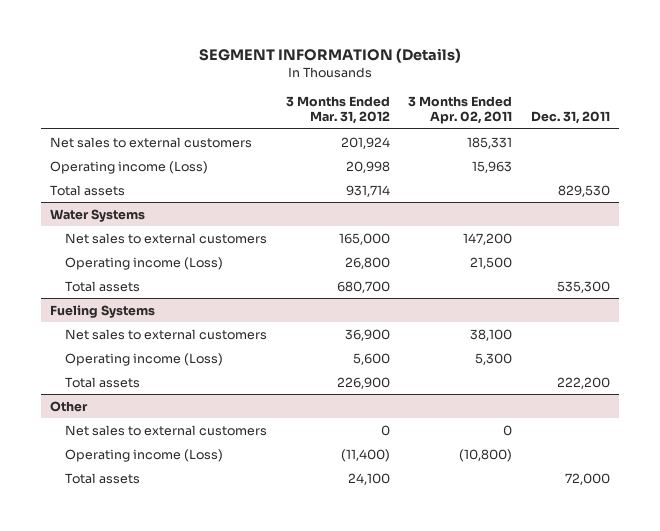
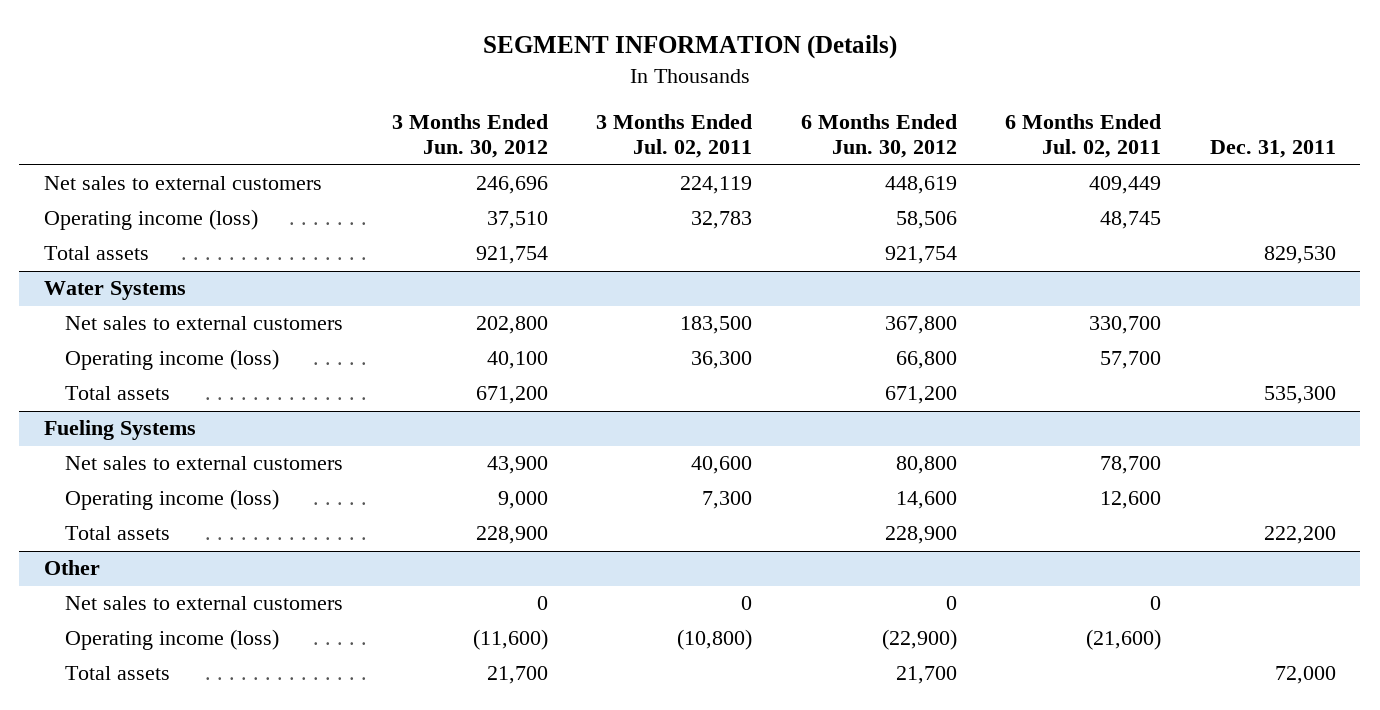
[285,96,390,125] 3 Months Ended Mar. 31, 2012 -> none
[408,96,513,125] 3 Months Ended Apr. 02, 2011 -> none
none -> [391,114,548,159] 3 Months Ended Jun. 30, 2012
none -> [596,114,753,159] 3 Months Ended Jul. 02, 2011
none -> [800,114,957,159] 6 Months Ended Jun. 30, 2012
none -> [1005,114,1162,159] 6 Months Ended Jul. 02, 2011
[50,160,209,174] Operating income (Loss) -> [43,209,258,231] Operating income (loss)
[65,256,224,270] Operating income (Loss) -> [64,349,279,371] Operating income (loss)
[65,352,224,366] Operating income (Loss) -> [64,489,279,511] Operating income (loss)
[65,448,224,462] Operating income (Loss) -> [64,629,279,651] Operating income (loss)

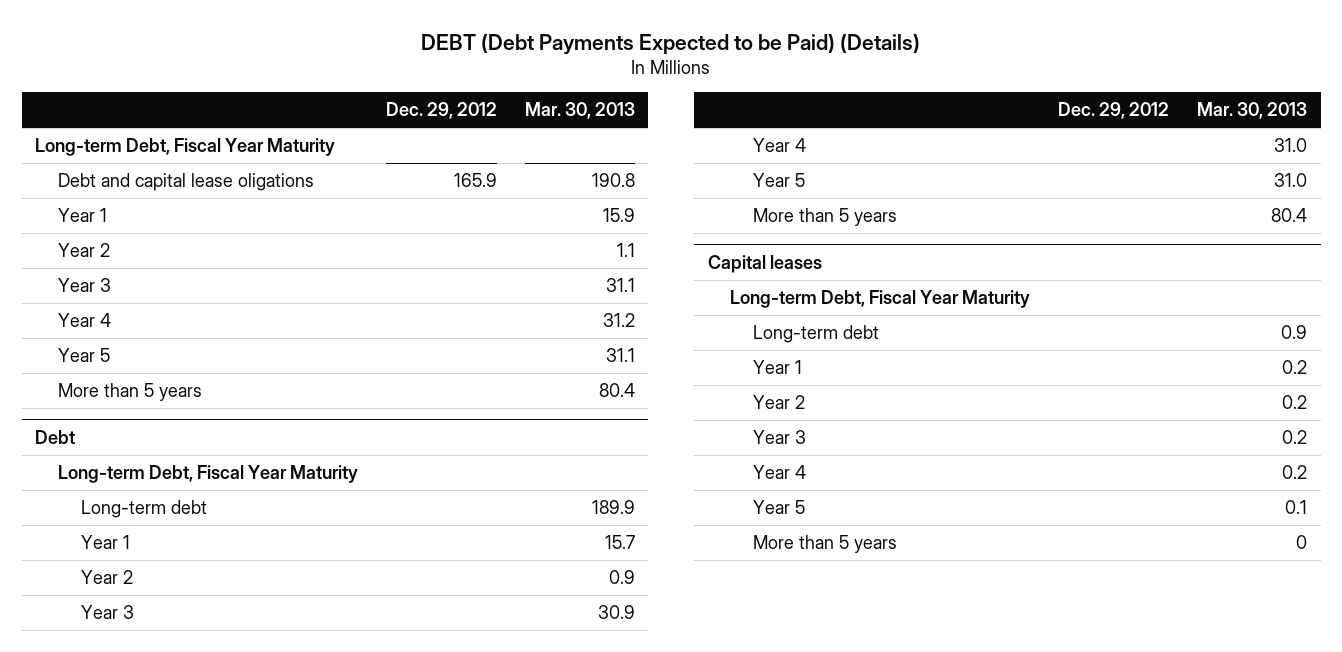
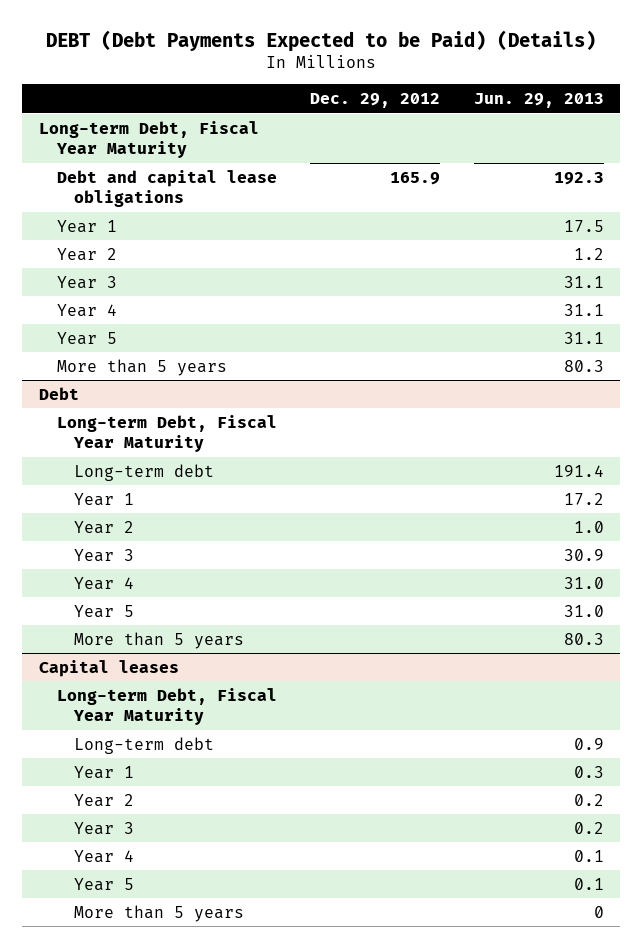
[524,102,635,120] Mar. 30, 2013 -> none
none -> [473,93,604,109] Jun. 29, 2013
[58,173,315,192] Debt and capital lease oligations -> [56,169,277,208] Debt and capital lease obligations

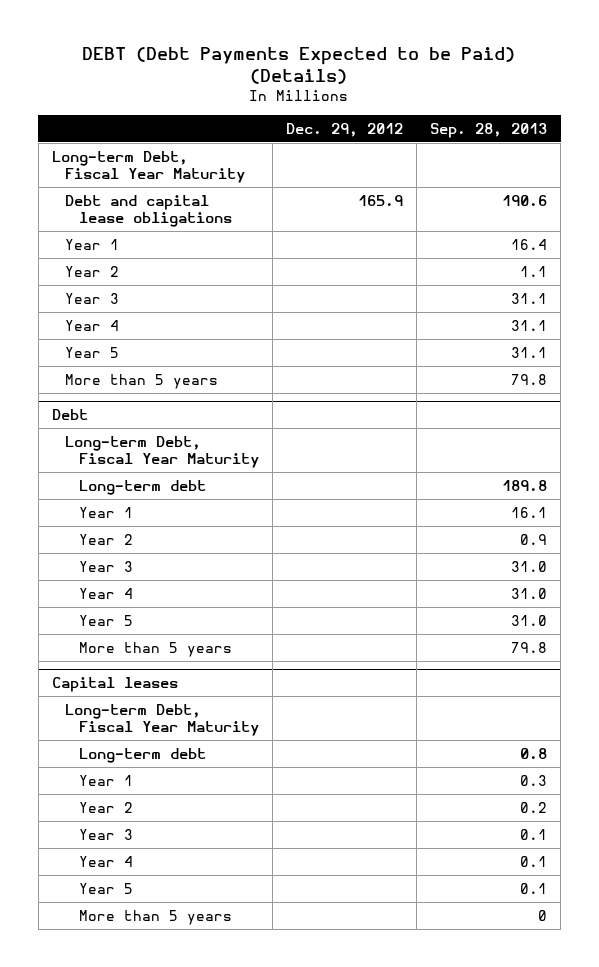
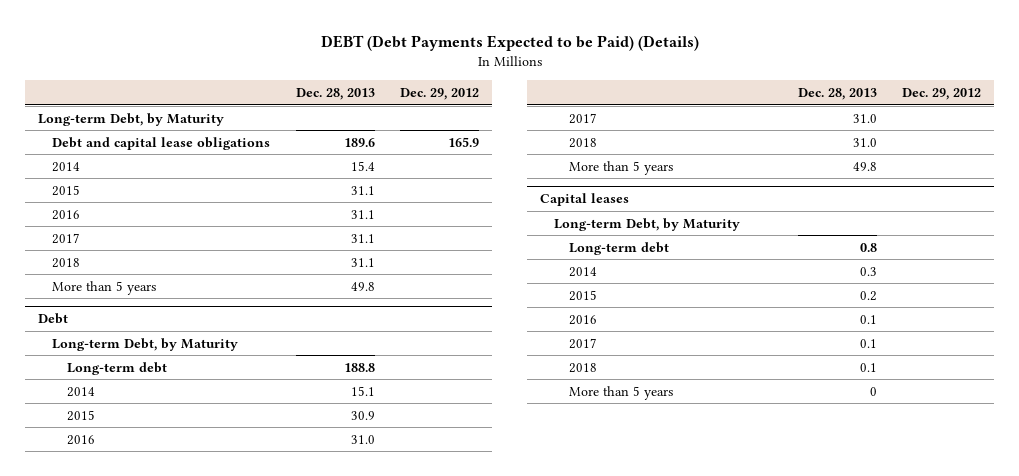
[430,123,548,139] Sep. 28, 2013 -> none
none -> [295,87,375,100] Dec. 28, 2013
[51,150,246,184] Long-term Debt, Fiscal Year Maturity -> [37,112,224,126] Long-term Debt, by Maturity
[65,238,120,250] Year 1 -> [52,161,81,172] 2014
[65,265,120,277] Year 2 -> [52,184,81,196] 2015
[65,292,120,304] Year 3 -> [52,209,81,220] 2016
[65,319,120,331] Year 4 -> [52,232,81,244] 2017
[65,346,120,358] Year 5 -> [52,257,81,268] 2018
[65,435,259,469] Long-term Debt, Fiscal Year Maturity -> [52,337,239,351] Long-term Debt, by Maturity
[78,506,133,518] Year 1 -> [66,386,95,397] 2014
[78,533,133,545] Year 2 -> [66,409,95,421] 2015
[78,560,133,572] Year 3 -> [66,434,95,445] 2016
[78,587,133,599] Year 4 -> [568,112,597,124] 2017
[78,614,133,626] Year 5 -> [568,137,597,148] 2018
[65,703,259,737] Long-term Debt, Fiscal Year Maturity -> [554,217,741,231] Long-term Debt, by Maturity
[78,774,133,786] Year 1 -> [568,266,597,277] 2014
[78,801,133,813] Year 2 -> [568,289,597,301] 2015
[78,828,133,840] Year 3 -> [568,314,597,325] 2016
[78,855,133,867] Year 4 -> [568,337,597,349] 2017
[78,882,133,894] Year 5 -> [568,362,597,373] 2018

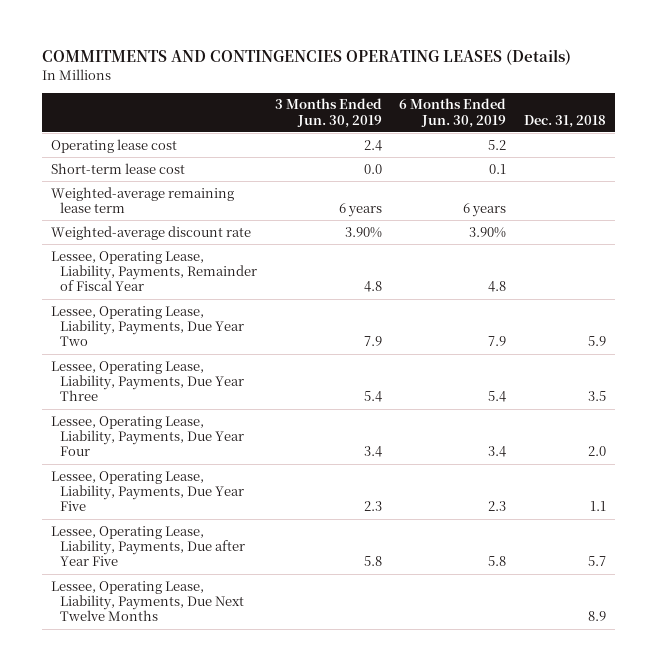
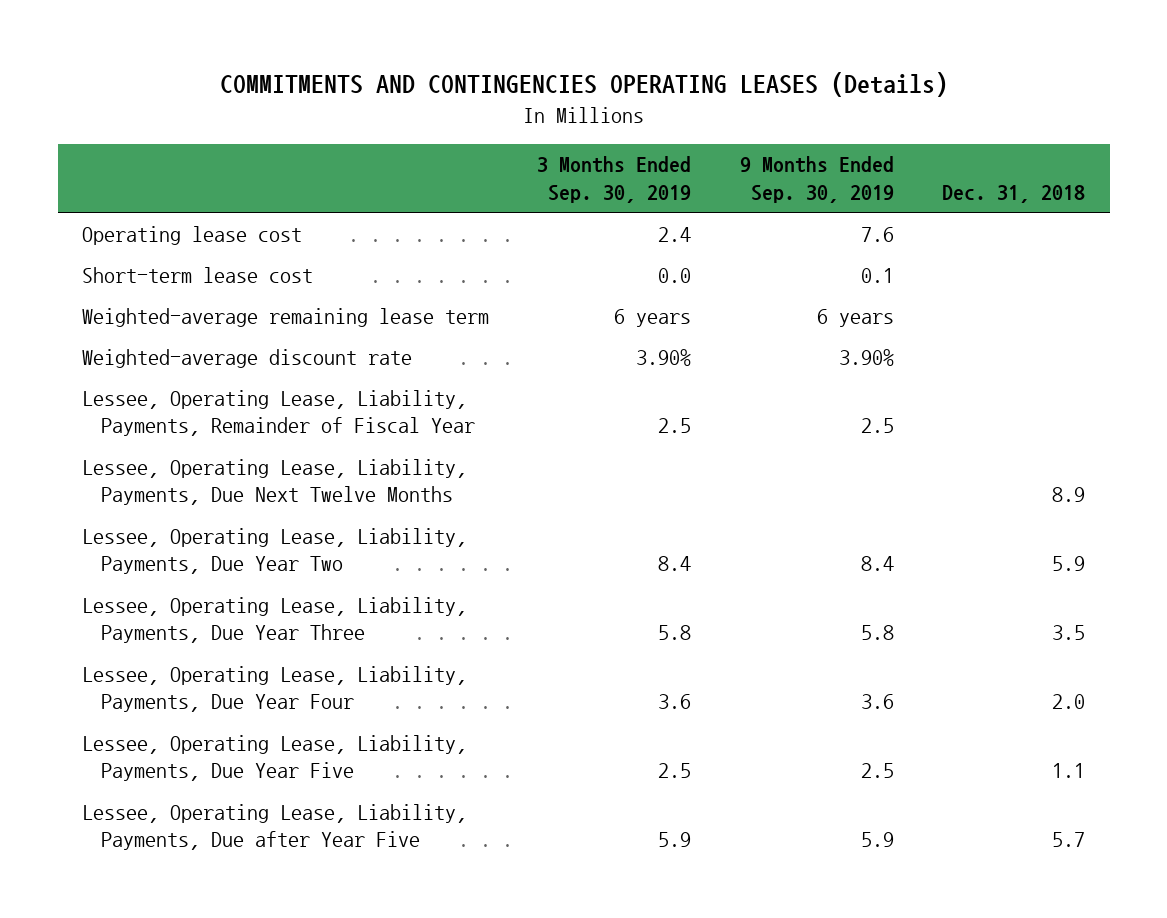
[274,98,382,128] 3 Months Ended Jun. 30, 2019 -> none
[399,98,507,128] 6 Months Ended Jun. 30, 2019 -> none
none -> [537,156,692,203] 3 Months Ended Sep. 30, 2019
none -> [739,156,894,203] 9 Months Ended Sep. 30, 2019
[51,580,245,622] Lessee, Operating Lease, Liability, Payments, Due Next Twelve Months -> [82,458,468,506] Lessee, Operating Lease, Liability, Payments, Due Next Twelve Months

